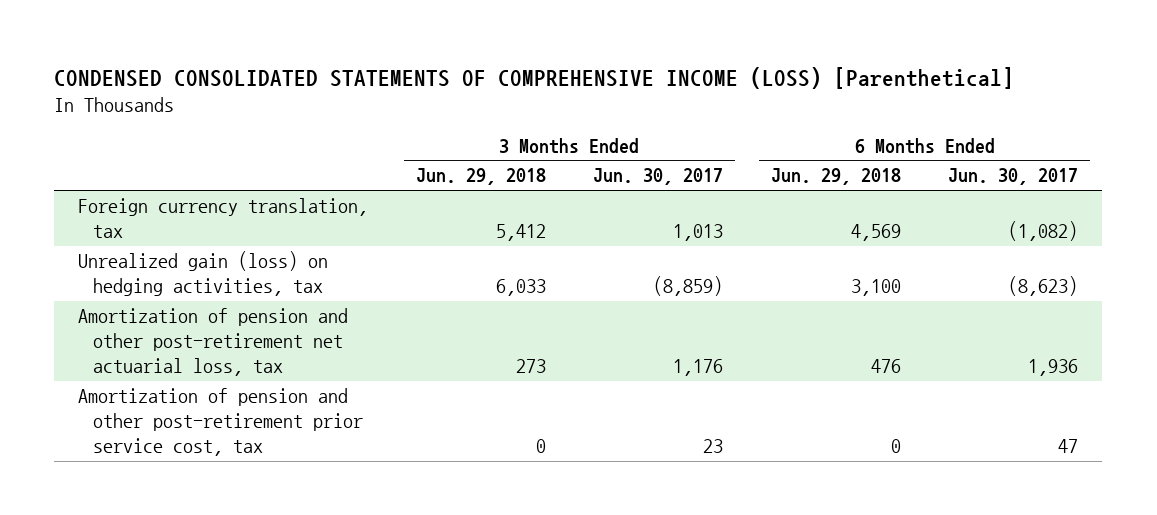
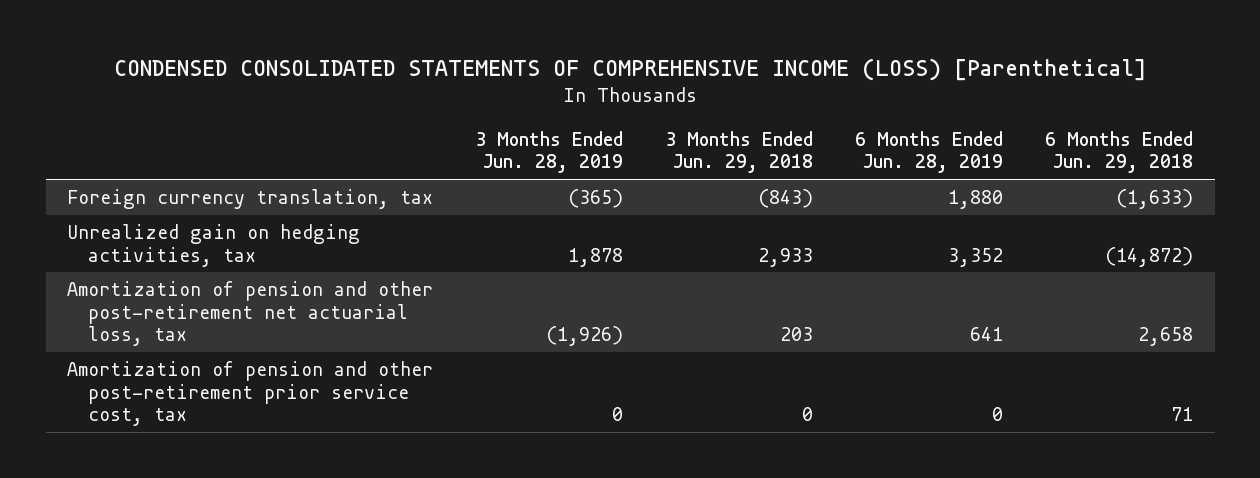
[593,168,724,186] Jun. 30, 2017 -> none
[948,168,1079,186] Jun. 30, 2017 -> none
none -> [474,130,623,174] 3 Months Ended Jun. 28, 2019
none -> [855,130,1004,174] 6 Months Ended Jun. 28, 2019
[495,224,546,242] 5,412 -> [758,189,814,209] (843)
[850,224,901,242] 4,569 -> [1116,189,1194,210] (1,633)
[78,251,329,297] Unrealized gain (loss) on hedging activities, tax -> [66,224,360,267] Unrealized gain on hedging activities, tax
[495,279,546,297] 6,033 -> [758,247,814,267] 2,933
[850,279,901,297] 3,100 -> [1105,246,1194,267] (14,872)
[515,358,546,373] 273 -> [780,327,814,342] 203
[870,358,901,373] 476 -> [1138,327,1194,347] 2,658
[890,438,901,453] 0 -> [1171,407,1194,422] 71

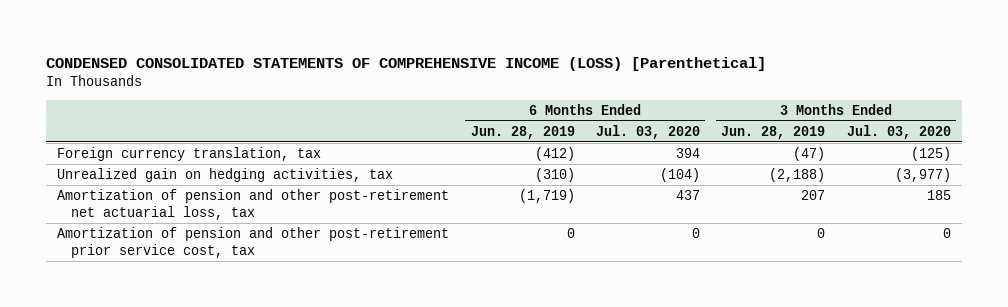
[665,130,814,174] 3 Months Ended Jun. 29, 2018 -> none
[1045,130,1194,174] 6 Months Ended Jun. 29, 2018 -> none
none -> [595,124,700,139] Jul. 03, 2020
none -> [846,124,951,139] Jul. 03, 2020
[567,189,623,209] (365) -> [793,147,826,162] (47)
[948,190,1004,210] 1,880 -> [534,147,575,162] (412)
[567,247,623,267] 1,878 -> [769,168,826,183] (2,188)
[948,247,1004,267] 3,352 -> [534,168,575,183] (310)
[545,326,623,347] (1,926) -> [801,190,826,201] 207
[970,327,1004,342] 641 -> [518,189,575,204] (1,719)

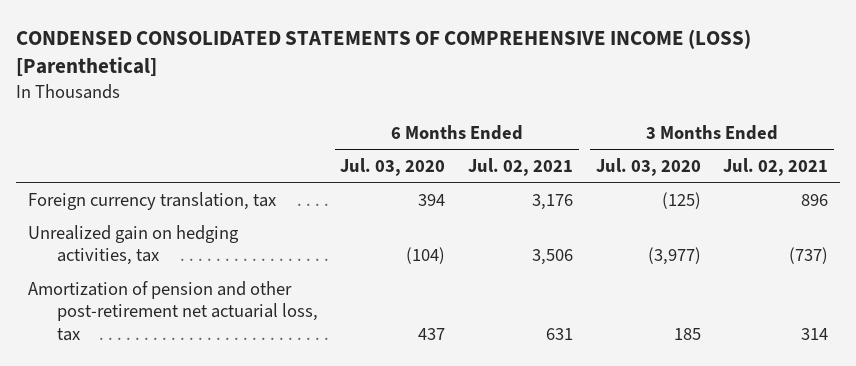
[470,125,575,139] Jun. 28, 2019 -> none
[721,125,826,139] Jun. 28, 2019 -> none
none -> [468,157,574,176] Jul. 02, 2021
none -> [723,157,829,176] Jul. 02, 2021
[57,227,450,258] Amortization of pension and other post-retirement prior service cost, tax -> none

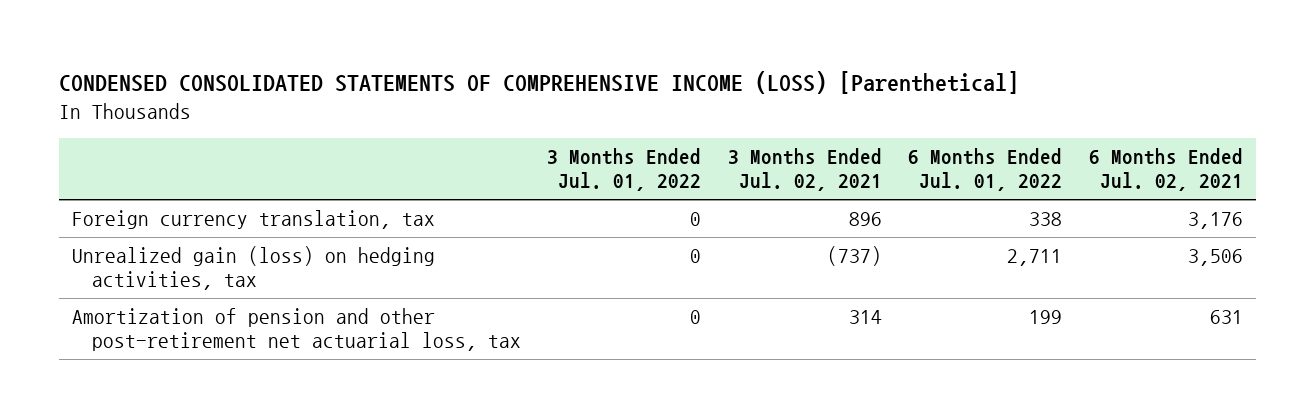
[340,157,446,176] Jul. 03, 2020 -> none
[595,157,701,176] Jul. 03, 2020 -> none
none -> [547,148,702,192] 3 Months Ended Jul. 01, 2022
none -> [908,148,1063,192] 6 Months Ended Jul. 01, 2022
[27,224,239,266] Unrealized gain on hedging activities, tax -> [72,245,436,291] Unrealized gain (loss) on hedging activities, tax

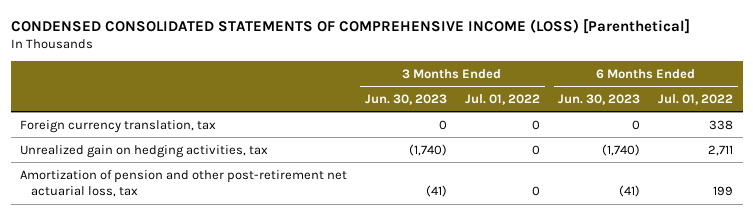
[727,148,882,192] 3 Months Ended Jul. 02, 2021 -> none
[1088,148,1243,192] 6 Months Ended Jul. 02, 2021 -> none
none -> [364,93,447,105] Jun. 30, 2023
none -> [558,93,641,105] Jun. 30, 2023
[72,245,436,291] Unrealized gain (loss) on hedging activities, tax -> [19,144,268,158] Unrealized gain on hedging activities, tax

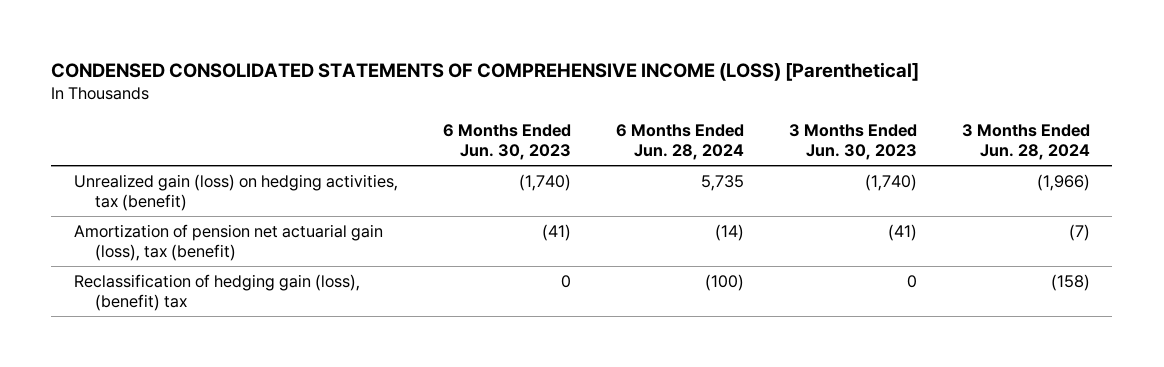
[465,93,541,105] Jul. 01, 2022 -> none
[658,93,734,105] Jul. 01, 2022 -> none
none -> [615,124,744,160] 6 Months Ended Jun. 28, 2024
none -> [961,124,1090,160] 3 Months Ended Jun. 28, 2024
[19,119,216,133] Foreign currency translation, tax -> none
[19,144,268,158] Unrealized gain on hedging activities, tax -> [73,174,398,211] Unrealized gain (loss) on hedging activities, tax (benefit)
[19,169,347,198] Amortization of pension and other post-retirement net actuarial loss, tax -> [73,224,383,261] Amortization of pension net actuarial gain (loss), tax (benefit)
none -> [73,274,360,311] Reclassification of hedging gain (loss), (benefit) tax

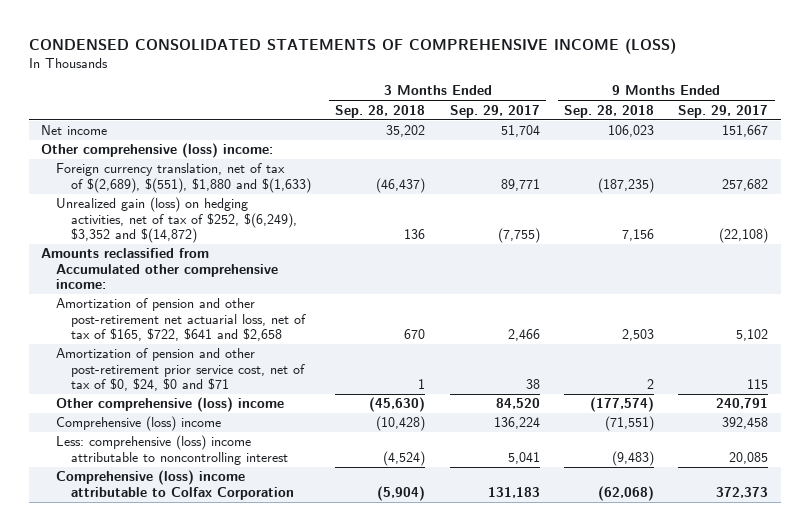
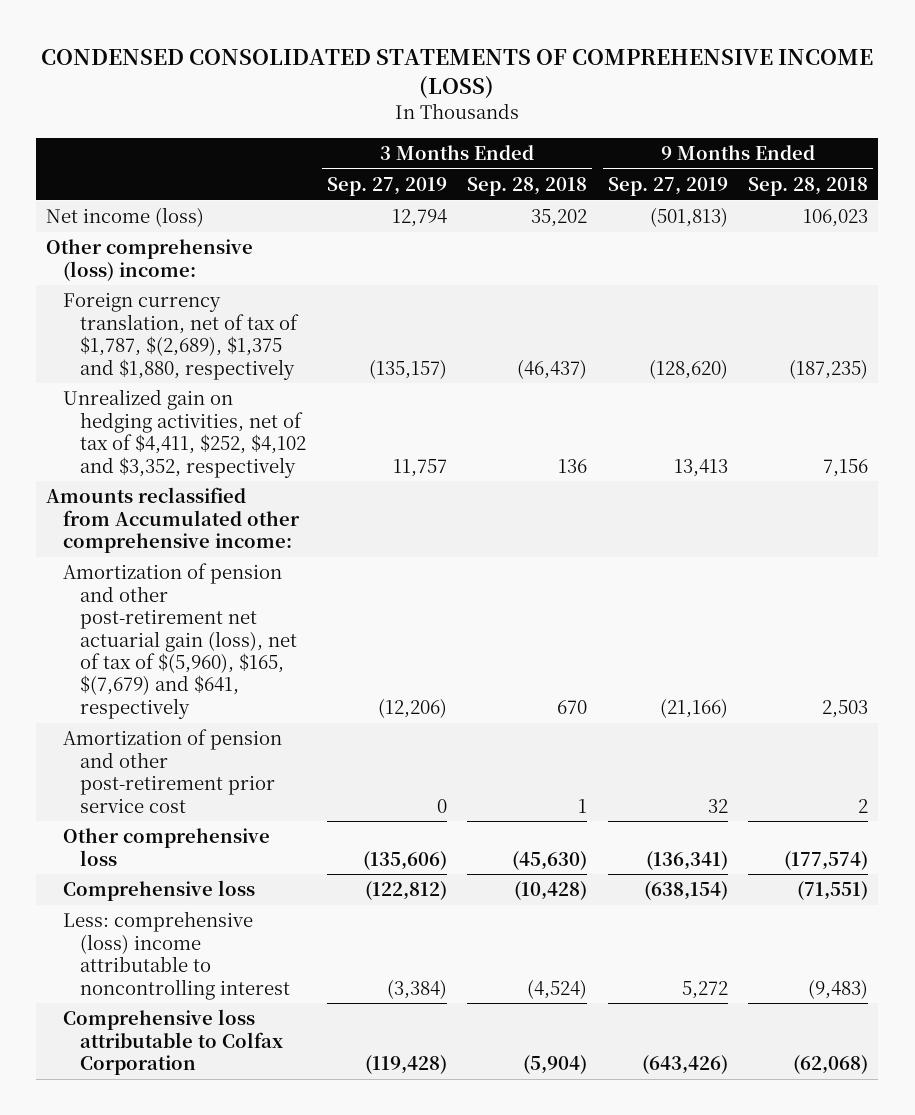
[449,104,540,118] Sep. 29, 2017 -> none
[678,104,769,118] Sep. 29, 2017 -> none
none -> [326,177,447,197] Sep. 27, 2019
none -> [607,177,728,197] Sep. 27, 2019
[41,125,108,136] Net income -> [46,207,205,228] Net income (loss)
[56,163,312,193] Foreign currency translation, net of tax of $(2,689), $(551), $1,880 and $(1,633) -> [63,292,300,380] Foreign currency translation, net of tax of $1,787, $(2,689), $1,375 and $1,880, respectively
[56,197,298,244] Unrealized gain (loss) on hedging activities, net of tax of $252, $(6,249), $3,352 and $(14,872) -> [63,389,307,478] Unrealized gain on hedging activities, net of tax of $4,411, $252, $4,102 and $3,352, respectively
[56,298,307,342] Amortization of pension and other post-retirement net actuarial loss, net of tax of $165, $722, $641 and $2,658 -> [63,563,298,719] Amortization of pension and other post-retirement net actuarial gain (loss), net of tax of $(5,960), $165, $(7,679) and $641, respectively
[56,348,306,392] Amortization of pension and other post-retirement prior service cost, net of tax of $0, $24, $0 and $71 -> [63,729,283,813] Amortization of pension and other post-retirement prior service cost
[56,397,285,413] Other comprehensive (loss) income -> [63,828,271,866] Other comprehensive loss
[56,416,222,432] Comprehensive (loss) income -> [63,880,256,902] Comprehensive loss
[56,470,295,500] Comprehensive (loss) income attributable to Colfax Corporation -> [63,1009,284,1076] Comprehensive loss attributable to Colfax Corporation

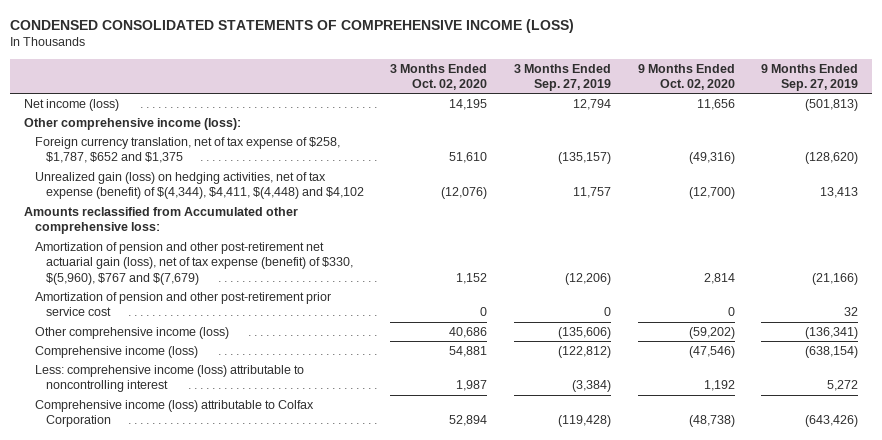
[467,177,588,197] Sep. 28, 2018 -> none
[748,177,869,197] Sep. 28, 2018 -> none
none -> [390,63,488,90] 3 Months Ended Oct. 02, 2020
none -> [637,63,735,90] 9 Months Ended Oct. 02, 2020
[46,239,254,281] Other comprehensive (loss) income: -> [23,117,241,130] Other comprehensive income (loss):
[63,292,300,380] Foreign currency translation, net of tax of $1,787, $(2,689), $1,375 and $1,880, respectively -> [34,136,340,164] Foreign currency translation, net of tax expense of $258, $1,787, $652 and $1,375
[63,389,307,478] Unrealized gain on hedging activities, net of tax of $4,411, $252, $4,102 and $3,352, respectively -> [34,171,364,200] Unrealized gain (loss) on hedging activities, net of tax expense (benefit) of $(4,344), $4,411, $(4,448) and $4,102
[46,487,301,554] Amounts reclassified from Accumulated other comprehensive income: -> [23,206,298,235] Amounts reclassified from Accumulated other comprehensive loss:
[63,563,298,719] Amortization of pension and other post-retirement net actuarial gain (loss), net of tax of $(5,960), $165, $(7,679) and $641, respectively -> [34,241,353,285] Amortization of pension and other post-retirement net actuarial gain (loss), net of tax expense (benefit) of $330, $(5,960), $767 and $(7,679)
[63,828,271,866] Other comprehensive loss -> [34,326,229,339] Other comprehensive income (loss)
[63,880,256,902] Comprehensive loss -> [34,345,198,358] Comprehensive income (loss)
[63,911,291,1000] Less: comprehensive (loss) income attributable to noncontrolling interest -> [34,364,304,393] Less: comprehensive income (loss) attributable to noncontrolling interest
[63,1009,284,1076] Comprehensive loss attributable to Colfax Corporation -> [34,399,314,428] Comprehensive income (loss) attributable to Colfax Corporation

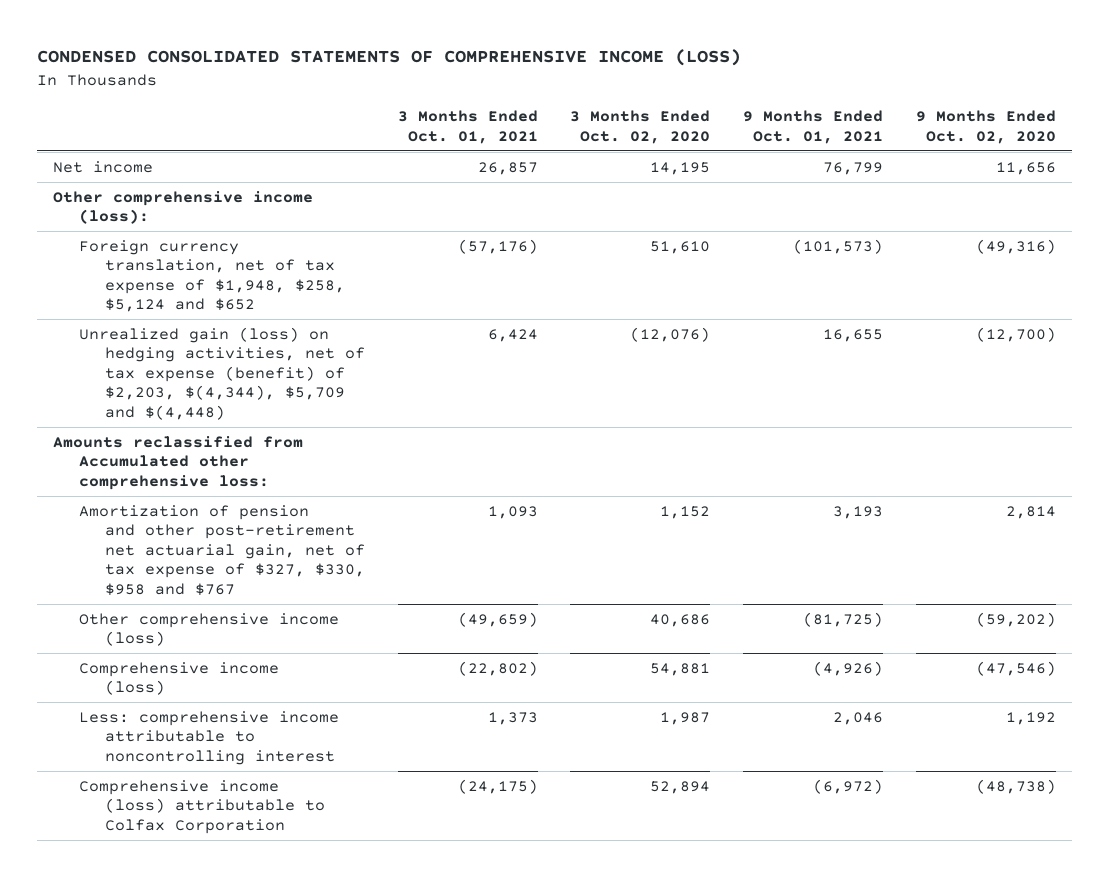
[514,63,612,91] 3 Months Ended Sep. 27, 2019 -> none
[761,63,859,91] 9 Months Ended Sep. 27, 2019 -> none
none -> [397,110,538,144] 3 Months Ended Oct. 01, 2021
none -> [743,110,884,144] 9 Months Ended Oct. 01, 2021
[23,98,119,111] Net income (loss) -> [52,160,153,173] Net income
[34,136,340,164] Foreign currency translation, net of tax expense of $258, $1,787, $652 and $1,375 -> [79,239,346,313] Foreign currency translation, net of tax expense of $1,948, $258, $5,124 and $652
[34,171,364,200] Unrealized gain (loss) on hedging activities, net of tax expense (benefit) of $(4,344), $4,411, $(4,448) and $4,102 -> [79,326,366,420] Unrealized gain (loss) on hedging activities, net of tax expense (benefit) of $2,203, $(4,344), $5,709 and $(4,448)
[34,291,331,317] Amortization of pension and other post-retirement prior service cost -> none
[34,241,353,285] Amortization of pension and other post-retirement net actuarial gain (loss), net of tax expense (benefit) of $330, $(5,960), $767 and $(7,679) -> [79,504,366,596] Amortization of pension and other post-retirement net actuarial gain, net of tax expense of $327, $330, $958 and $767
[34,364,304,393] Less: comprehensive income (loss) attributable to noncontrolling interest -> [79,710,340,765] Less: comprehensive income attributable to noncontrolling interest

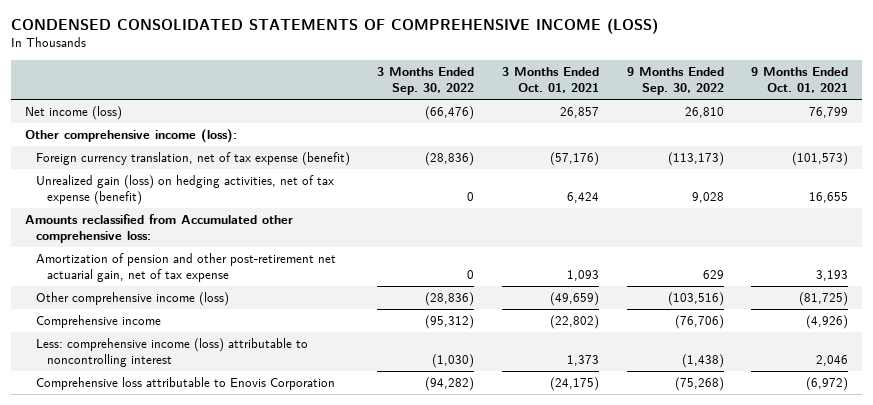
[570,110,711,144] 3 Months Ended Oct. 02, 2020 -> none
[915,110,1056,144] 9 Months Ended Oct. 02, 2020 -> none
none -> [377,66,475,96] 3 Months Ended Sep. 30, 2022
none -> [626,66,724,96] 9 Months Ended Sep. 30, 2022
[52,160,153,173] Net income -> [24,105,122,120] Net income (loss)
[79,239,346,313] Foreign currency translation, net of tax expense of $1,948, $258, $5,124 and $652 -> [35,151,350,166] Foreign currency translation, net of tax expense (benefit)
[79,326,366,420] Unrealized gain (loss) on hedging activities, net of tax expense (benefit) of $2,203, $(4,344), $5,709 and $(4,448) -> [35,174,334,206] Unrealized gain (loss) on hedging activities, net of tax expense (benefit)
[79,504,366,596] Amortization of pension and other post-retirement net actuarial gain, net of tax expense of $327, $330, $958 and $767 -> [35,252,336,283] Amortization of pension and other post-retirement net actuarial gain, net of tax expense
[79,661,280,696] Comprehensive income (loss) -> [35,314,161,328] Comprehensive income
[79,710,340,765] Less: comprehensive income attributable to noncontrolling interest -> [35,337,308,368] Less: comprehensive income (loss) attributable to noncontrolling interest
[79,779,326,834] Comprehensive income (loss) attributable to Colfax Corporation -> [35,376,335,390] Comprehensive loss attributable to Enovis Corporation

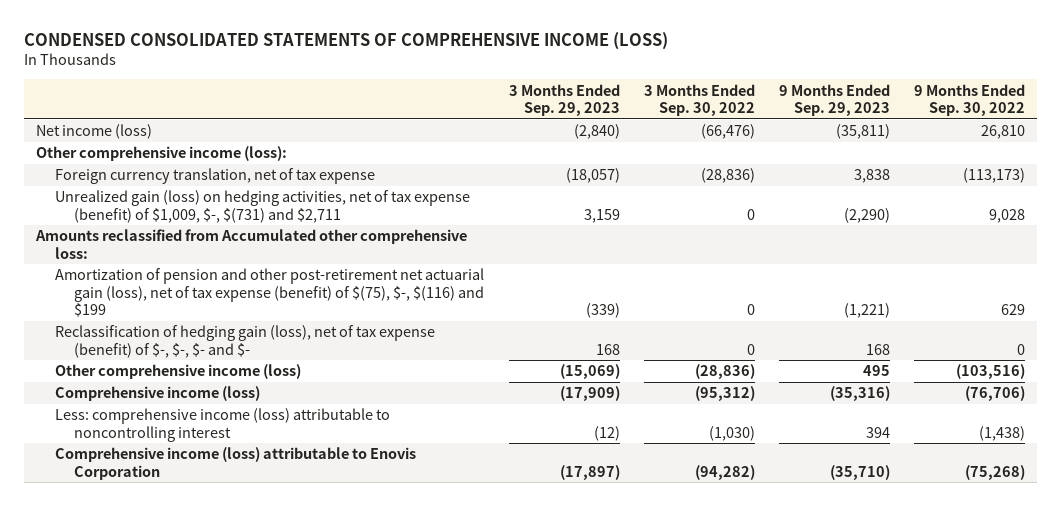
[501,66,599,94] 3 Months Ended Oct. 01, 2021 -> none
[751,66,849,94] 9 Months Ended Oct. 01, 2021 -> none
none -> [508,83,620,117] 3 Months Ended Sep. 29, 2023
none -> [778,83,890,117] 9 Months Ended Sep. 29, 2023
[35,151,350,166] Foreign currency translation, net of tax expense (benefit) -> [55,168,376,185] Foreign currency translation, net of tax expense
[35,174,334,206] Unrealized gain (loss) on hedging activities, net of tax expense (benefit) -> [55,190,471,223] Unrealized gain (loss) on hedging activities, net of tax expense (benefit) of $1,009, $-, $(731) and $2,711
[35,252,336,283] Amortization of pension and other post-retirement net actuarial gain, net of tax expense -> [55,268,485,318] Amortization of pension and other post-retirement net actuarial gain (loss), net of tax expense (benefit) of $(75), $-, $(116) and $199
none -> [55,325,436,358] Reclassification of hedging gain (loss), net of tax expense (benefit) of $-, $-, $- and $-
[35,314,161,328] Comprehensive income -> [55,386,261,402] Comprehensive income (loss)
[35,376,335,390] Comprehensive loss attributable to Enovis Corporation -> [55,447,417,480] Comprehensive income (loss) attributable to Enovis Corporation

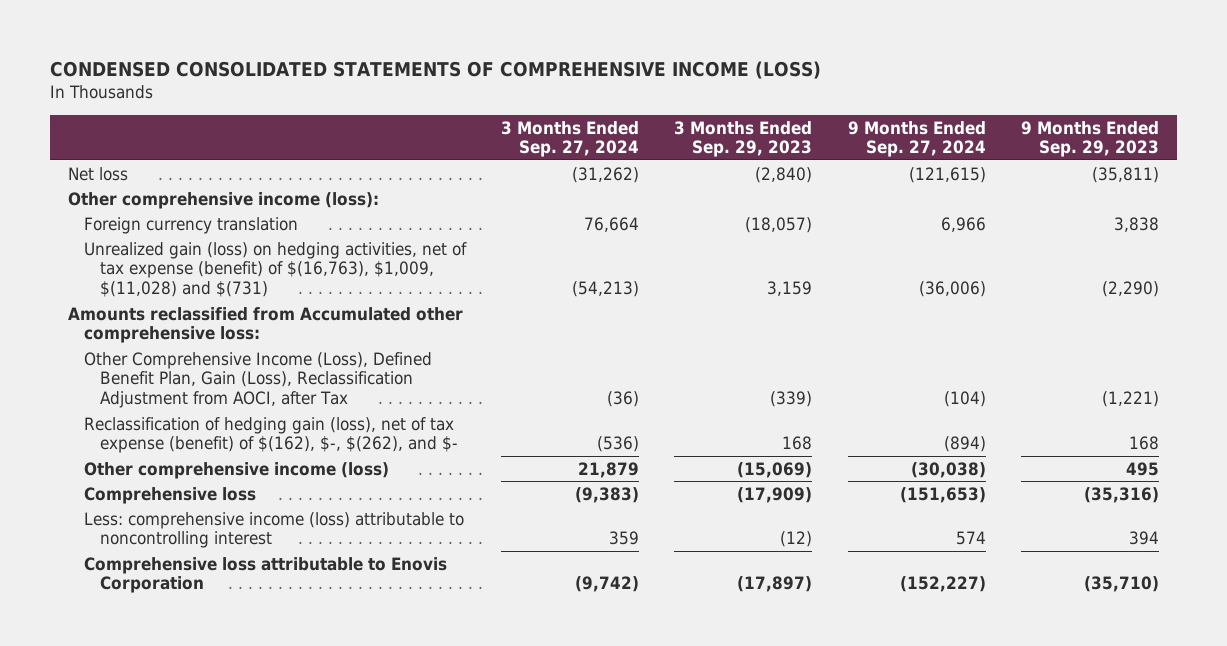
[643,83,755,117] 3 Months Ended Sep. 30, 2022 -> none
[913,83,1025,117] 9 Months Ended Sep. 30, 2022 -> none
none -> [501,120,640,158] 3 Months Ended Sep. 27, 2024
none -> [847,120,986,158] 9 Months Ended Sep. 27, 2024
[35,124,152,140] Net income (loss) -> [68,166,129,181] Net loss
[55,168,376,185] Foreign currency translation, net of tax expense -> [83,216,298,234] Foreign currency translation
[55,190,471,223] Unrealized gain (loss) on hedging activities, net of tax expense (benefit) of $1,009, $-, $(731) and $2,711 -> [83,241,467,298] Unrealized gain (loss) on hedging activities, net of tax expense (benefit) of $(16,763), $1,009, $(11,028) and $(731)
[55,268,485,318] Amortization of pension and other post-retirement net actuarial gain (loss), net of tax expense (benefit) of $(75), $-, $(116) and $199 -> [83,351,432,409] Other Comprehensive Income (Loss), Defined Benefit Plan, Gain (Loss), Reclassification Adjustment from AOCI, after Tax
[55,325,436,358] Reclassification of hedging gain (loss), net of tax expense (benefit) of $-, $-, $- and $- -> [83,416,458,454] Reclassification of hedging gain (loss), net of tax expense (benefit) of $(162), $-, $(262), and $-
[55,386,261,402] Comprehensive income (loss) -> [83,486,256,504] Comprehensive loss
[55,447,417,480] Comprehensive income (loss) attributable to Enovis Corporation -> [83,556,447,594] Comprehensive loss attributable to Enovis Corporation

